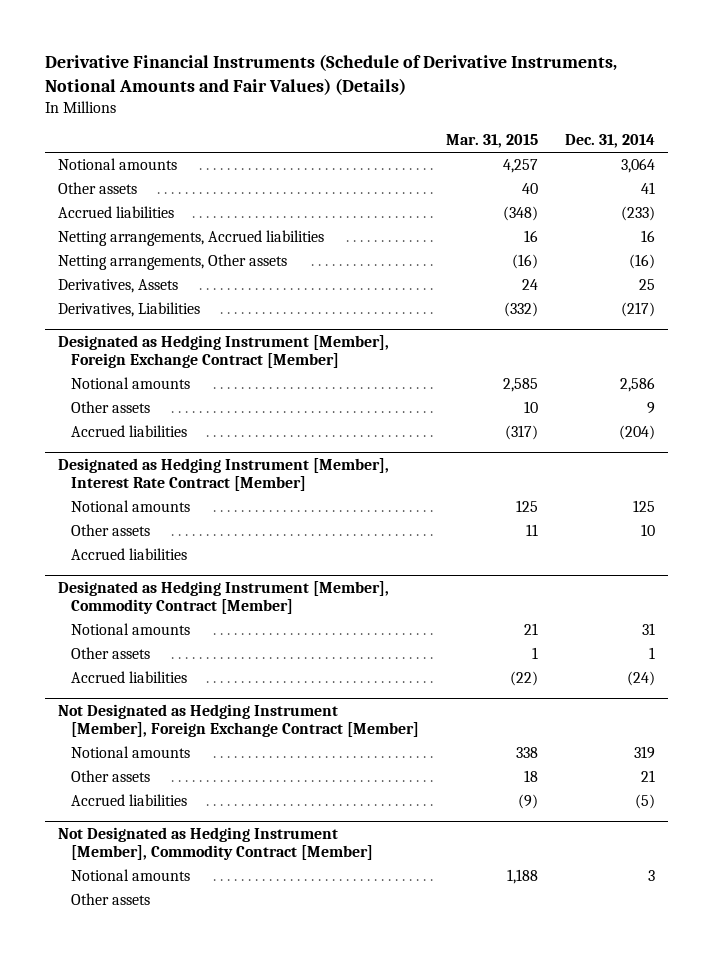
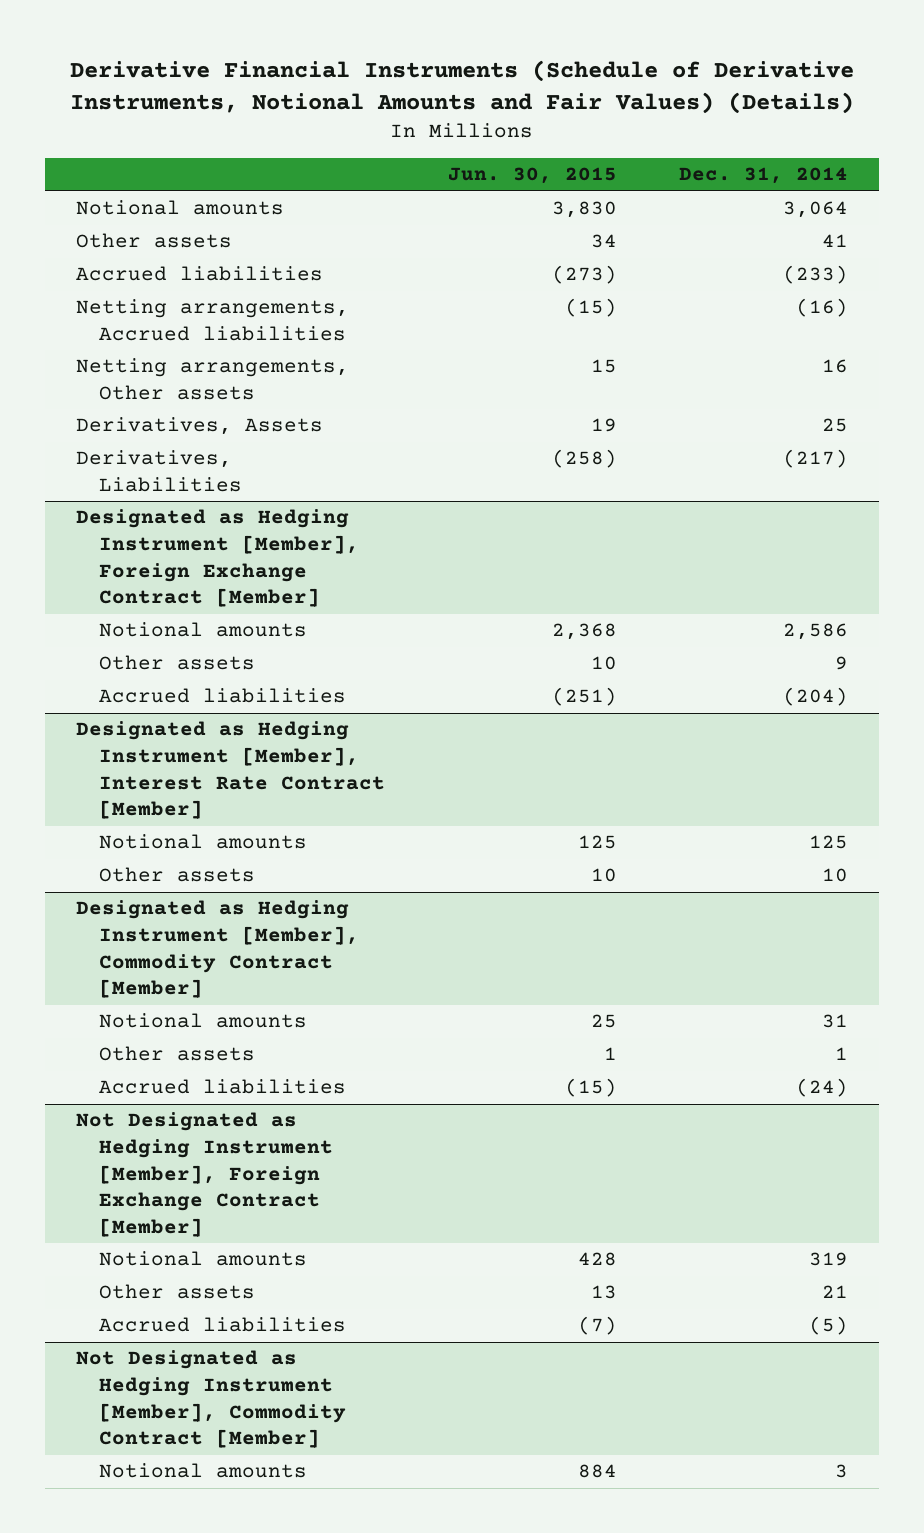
[445,134,538,149] Mar. 31, 2015 -> none
none -> [447,167,617,185] Jun. 30, 2015
[640,230,655,243] 16 -> [796,298,849,318] (16)
[628,254,655,270] (16) -> [822,359,849,374] 16
[71,548,188,561] Accrued liabilities -> none
[71,893,151,906] Other assets -> none

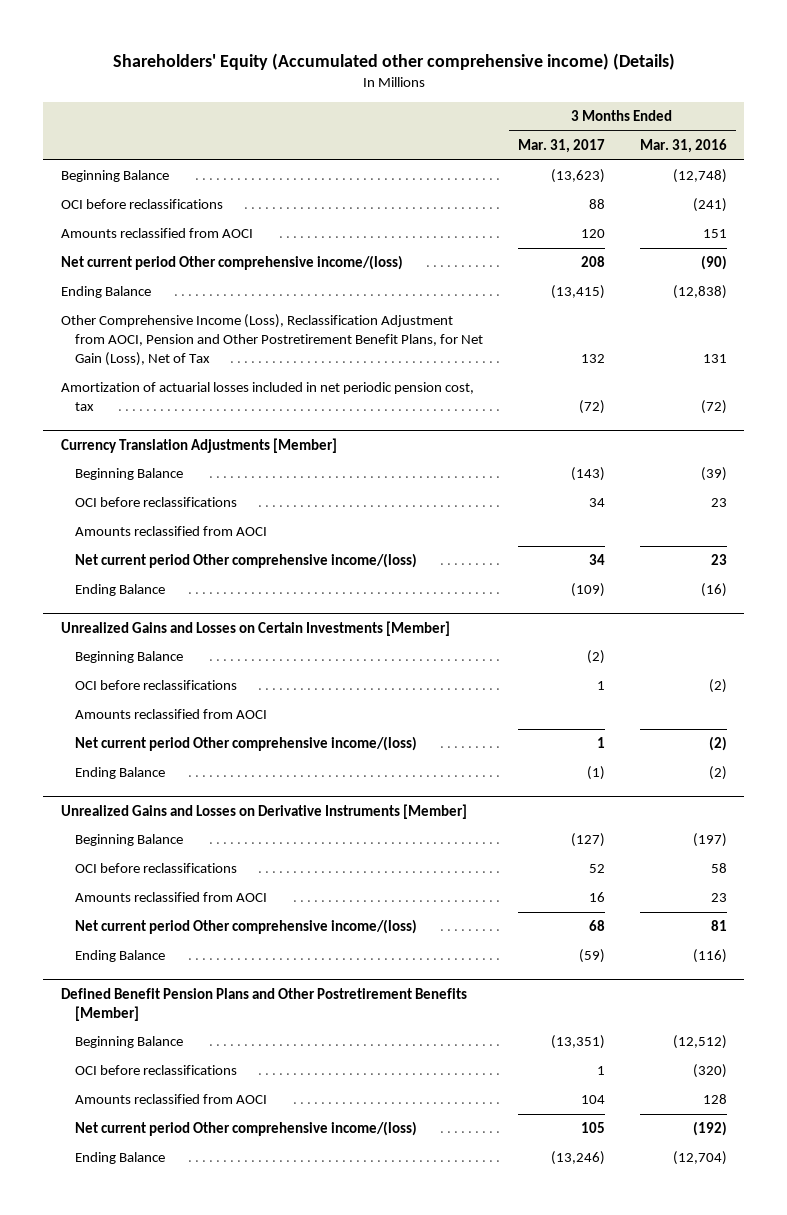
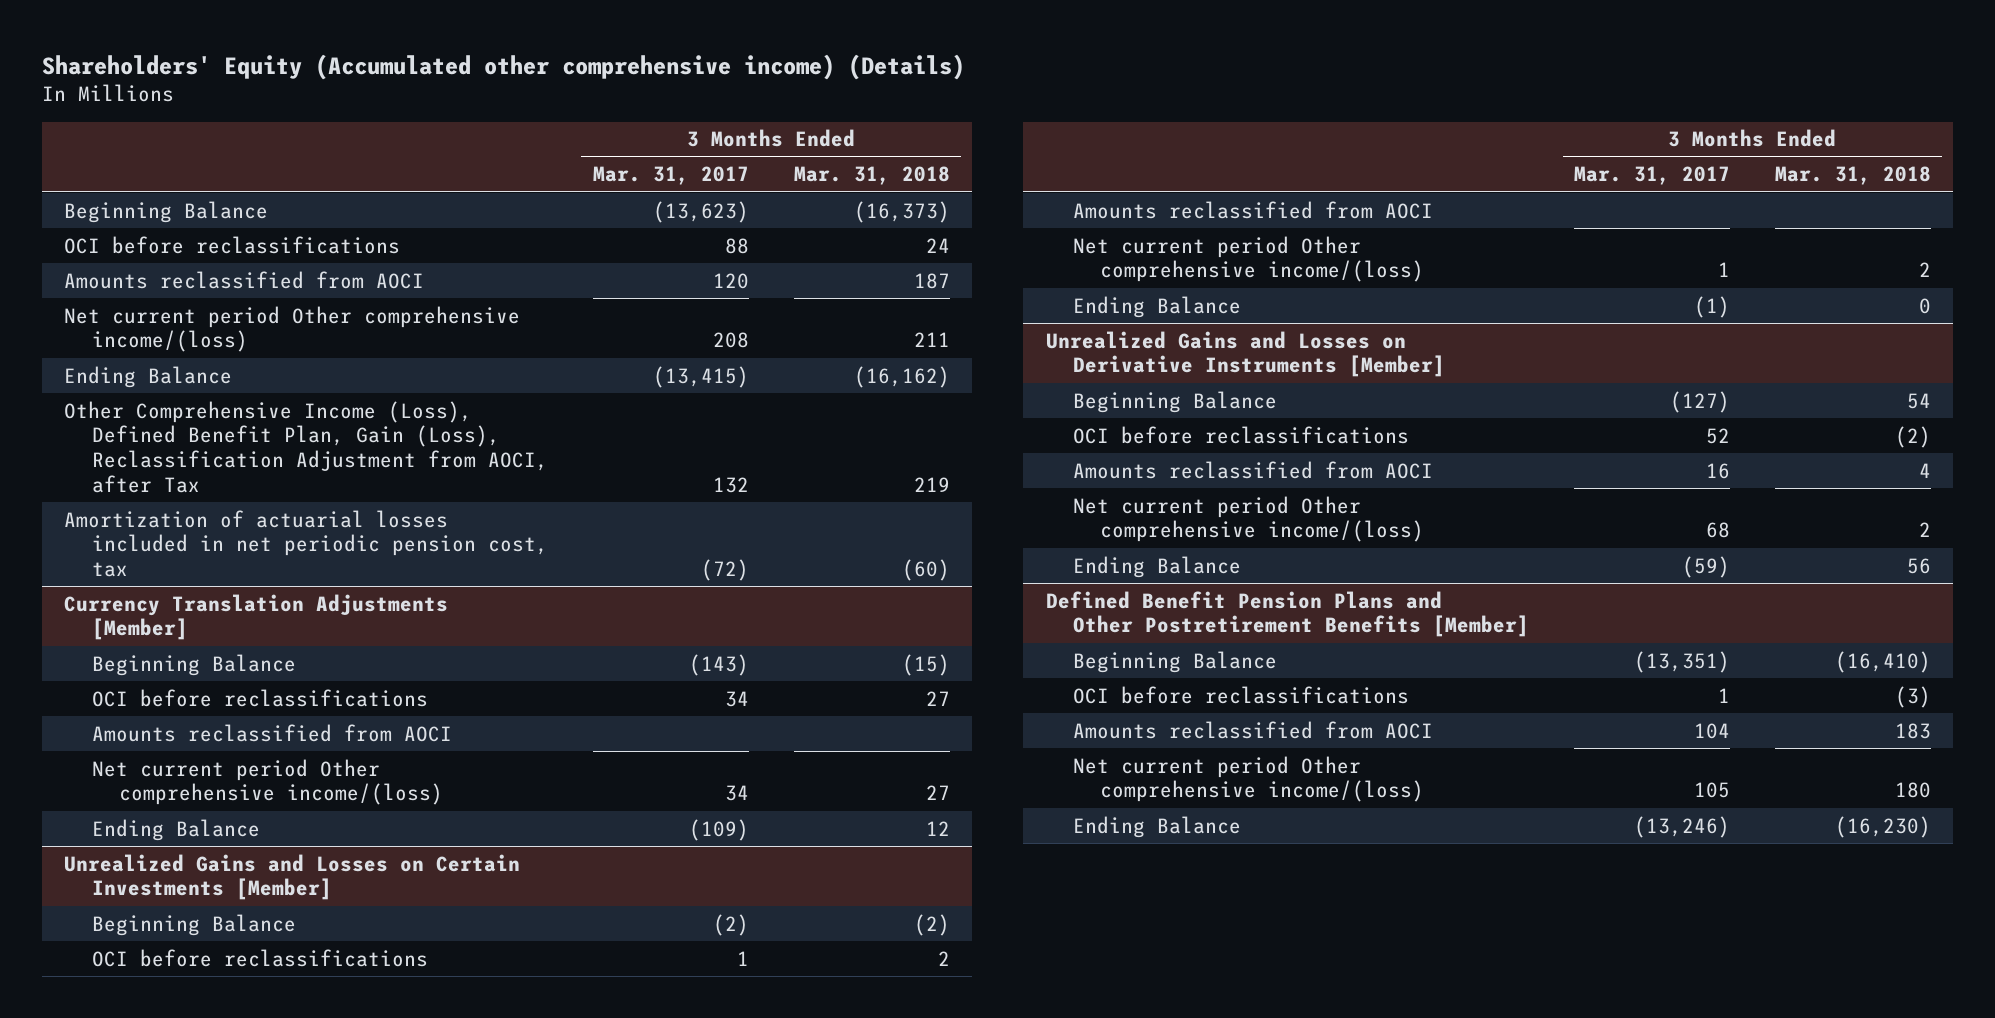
[639,139,727,154] Mar. 31, 2016 -> none
none -> [793,166,950,186] Mar. 31, 2018
[60,314,483,367] Other Comprehensive Income (Loss), Reclassification Adjustment from AOCI, Pension and Other Postretirement Benefit Plans, for Net Gain (Loss), Net of Tax -> [64,400,548,493] Other Comprehensive Income (Loss), Defined Benefit Plan, Gain (Loss), Reclassification Adjustment from AOCI, after Tax

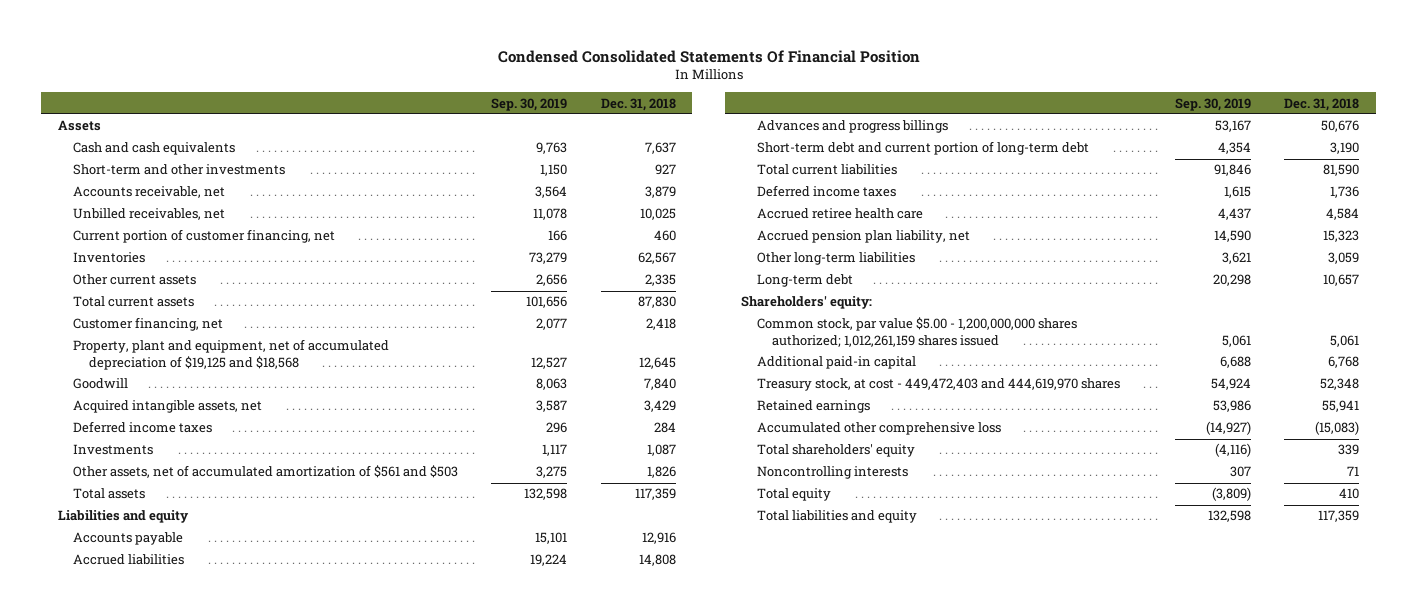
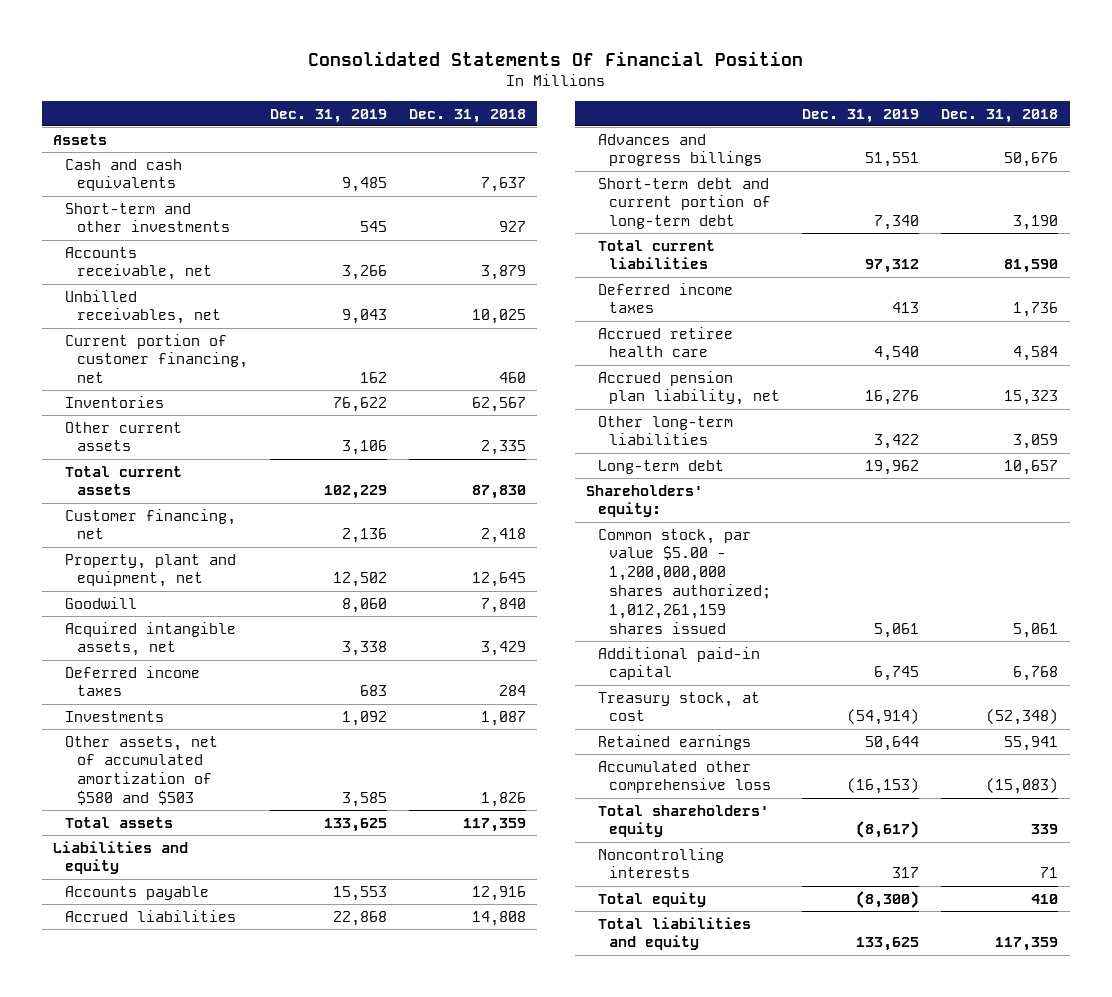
[497,49,920,63] Condensed Consolidated Statements Of Financial Position -> [307,50,803,66] Consolidated Statements Of Financial Position
[491,97,568,111] Sep. 30, 2019 -> none
none -> [270,108,388,123] Dec. 31, 2019
[73,339,390,371] Property, plant and equipment, net of accumulated depreciation of $19,125 and $18,568 -> [65,553,237,588] Property, plant and equipment, net
[73,465,459,479] Other assets, net of accumulated amortization of $561 and $503 -> [65,735,219,805] Other assets, net of accumulated amortization of $580 and $503
[756,378,1120,392] Treasury stock, at cost - 449,472,403 and 444,619,970 shares -> [597,691,760,722] Treasury stock, at cost
[1320,378,1360,391] 52,348 -> [986,709,1059,726] (52,348)

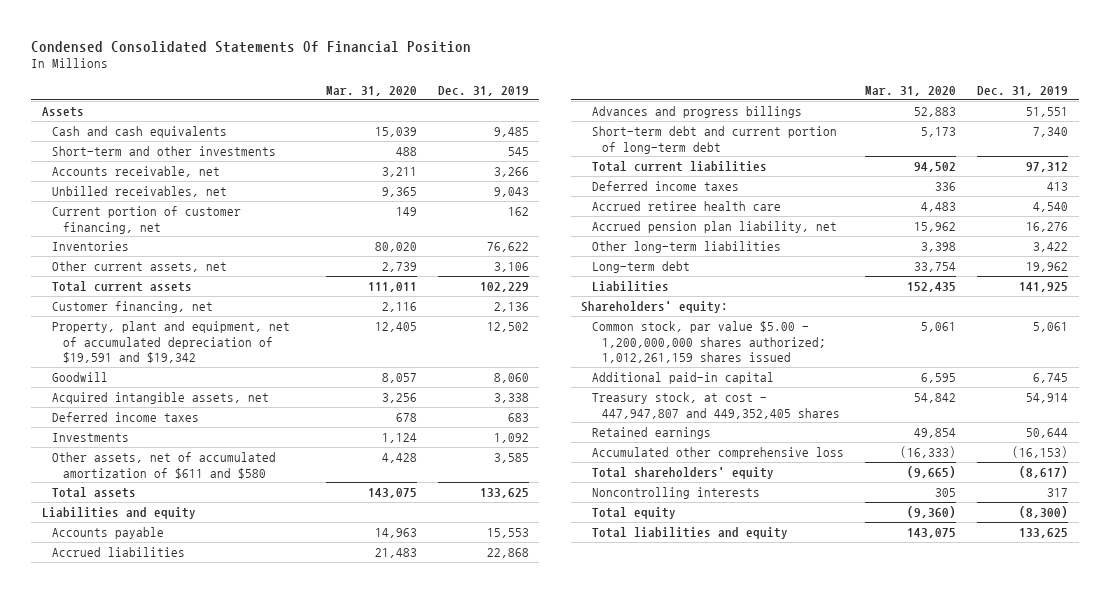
[307,50,803,66] Consolidated Statements Of Financial Position -> [31,40,472,53] Condensed Consolidated Statements Of Financial Position
[409,108,527,123] Dec. 31, 2018 -> none
none -> [325,85,417,96] Mar. 31, 2020
[65,421,183,452] Other current assets -> [52,260,228,272] Other current assets, net
[65,553,237,588] Property, plant and equipment, net -> [52,320,291,364] Property, plant and equipment, net of accumulated depreciation of $19,591 and $19,342
[65,735,219,805] Other assets, net of accumulated amortization of $580 and $503 -> [52,451,277,479] Other assets, net of accumulated amortization of $611 and $580
none -> [591,280,669,292] Liabilities
[597,691,760,722] Treasury stock, at cost -> [591,391,841,419] Treasury stock, at cost - 447,947,807 and 449,352,405 shares
[847,709,920,726] (54,914) -> [1026,392,1069,403] 54,914

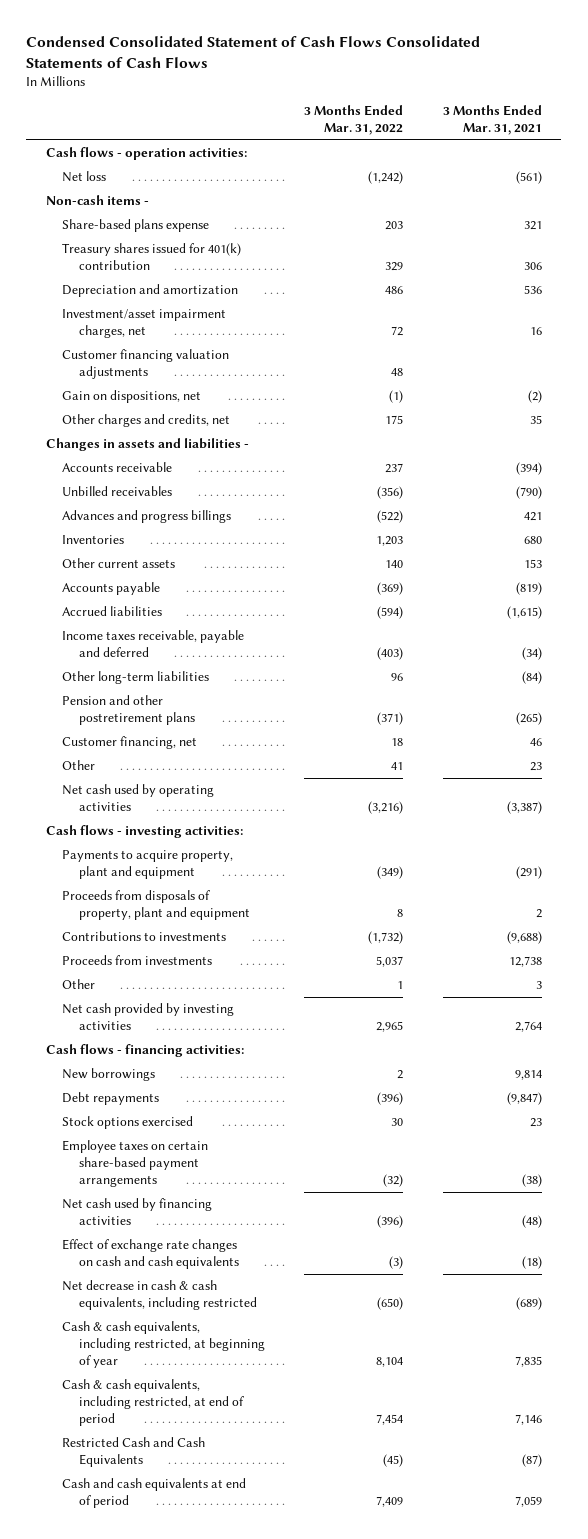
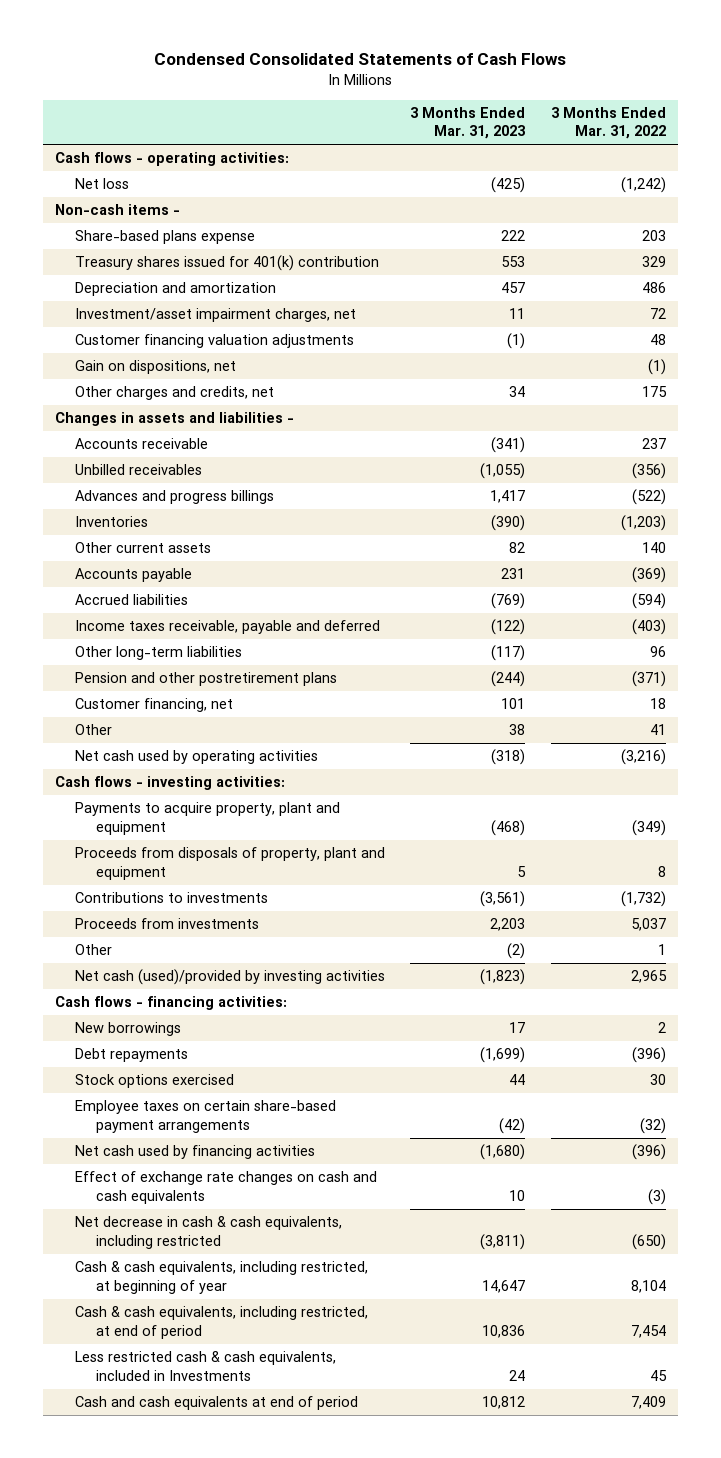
[26,36,481,68] Condensed Consolidated Statement of Cash Flows Consolidated Statements of Cash Flows -> [154,53,567,66] Condensed Consolidated Statements of Cash Flows
[442,105,542,136] 3 Months Ended Mar. 31, 2021 -> none
none -> [410,106,526,140] 3 Months Ended Mar. 31, 2023
[46,147,248,161] Cash flows - operation activities: -> [55,152,290,167] Cash flows - operating activities:
[376,536,404,547] 1,203 -> [620,515,666,532] (1,203)
[62,1003,235,1031] Net cash provided by investing activities -> [75,969,386,986] Net cash (used)/provided by investing activities
[62,1437,206,1468] Restricted Cash and Cash Equivalents -> [75,1351,337,1381] Less restricted cash & cash equivalents, included in Investments
[383,1454,404,1468] (45) -> [649,1369,667,1381] 45

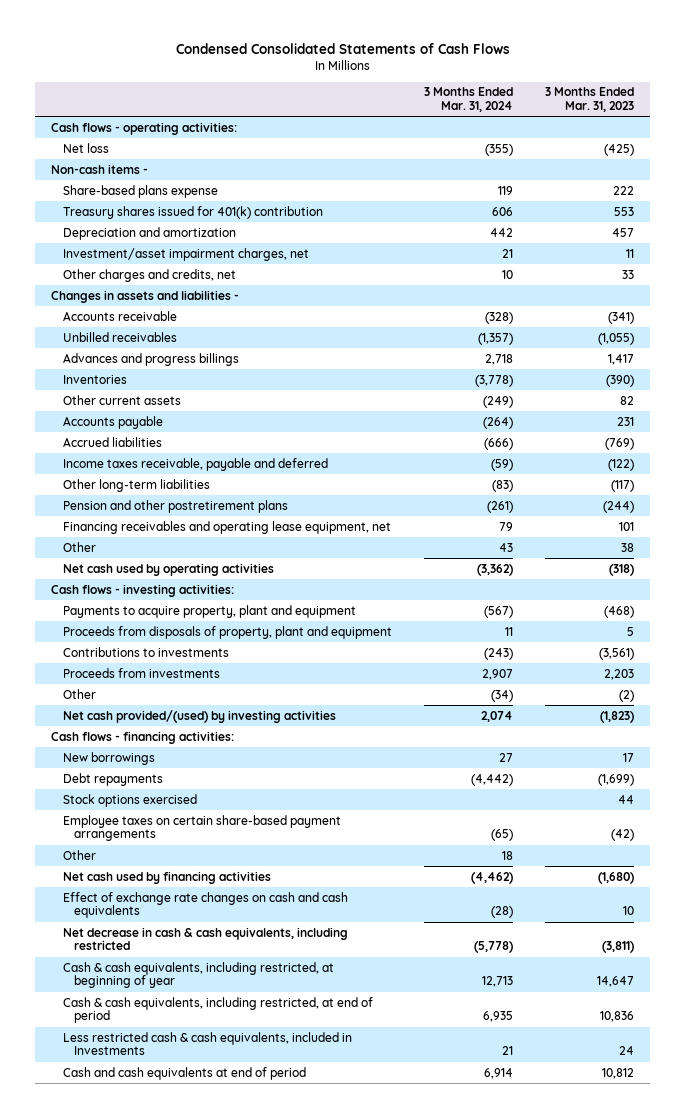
[550,106,666,140] 3 Months Ended Mar. 31, 2022 -> none
none -> [423,87,513,112] 3 Months Ended Mar. 31, 2024
[75,334,355,349] Customer financing valuation adjustments -> none
[75,360,237,375] Gain on dispositions, net -> none
[509,386,526,398] 34 -> [621,269,634,279] 33
[75,698,234,713] Customer financing, net -> [62,520,391,534] Financing receivables and operating lease equipment, net
[75,969,386,986] Net cash (used)/provided by investing activities -> [62,709,336,723] Net cash provided/(used) by investing activities
none -> [62,849,96,860] Other

